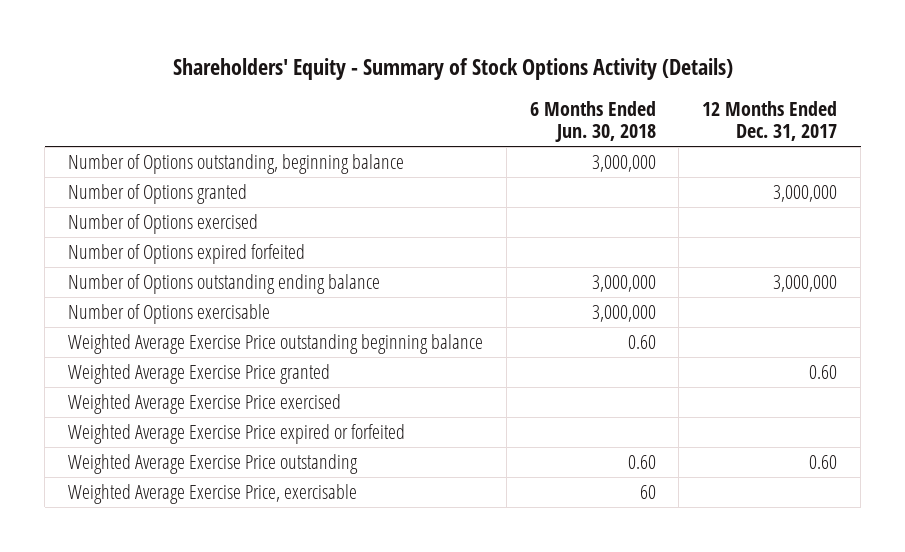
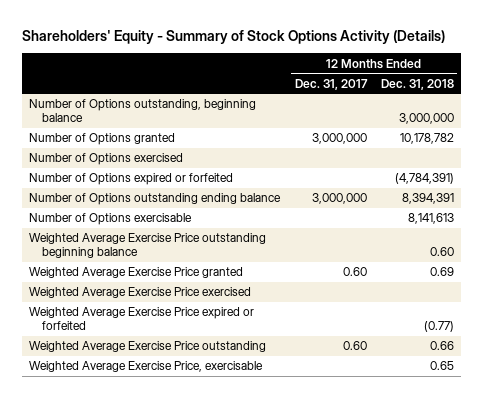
[529,100,656,143] 6 Months Ended Jun. 30, 2018 -> none
none -> [380,78,454,90] Dec. 31, 2018
[67,243,305,264] Number of Options expired forfeited -> [29,173,234,186] Number of Options expired or forfeited

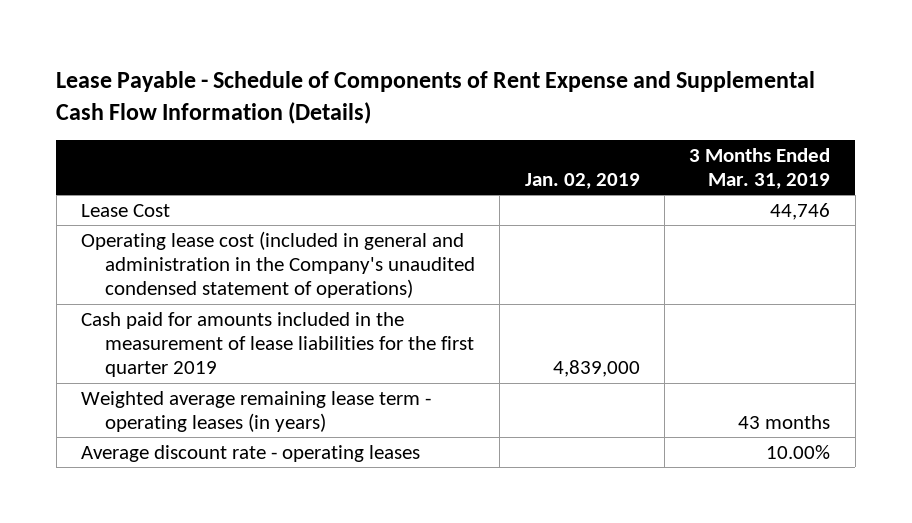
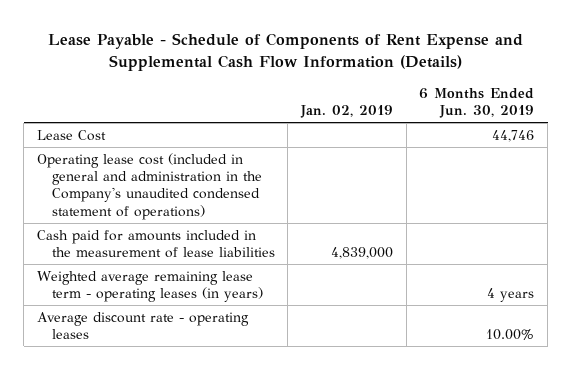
[689,147,831,190] 3 Months Ended Mar. 31, 2019 -> none
none -> [419,88,535,119] 6 Months Ended Jun. 30, 2019
[81,311,474,378] Cash paid for amounts included in the measurement of lease liabilities for the first quarter 2019 -> [36,229,275,259] Cash paid for amounts included in the measurement of lease liabilities

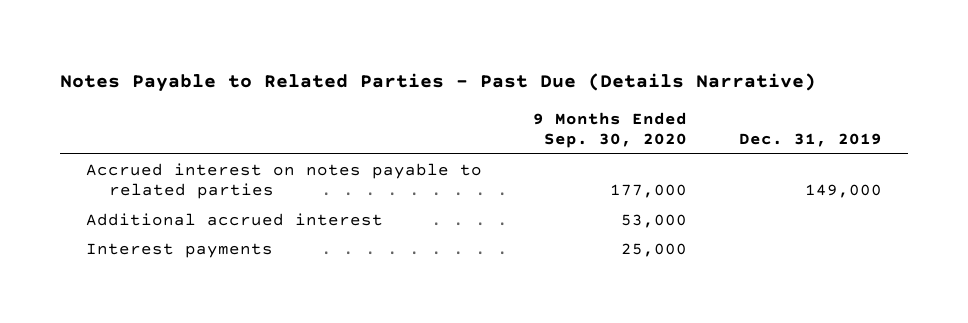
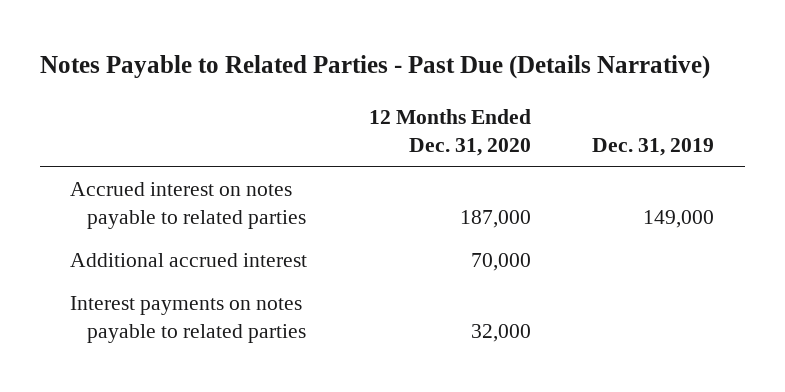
[533,111,688,149] 9 Months Ended Sep. 30, 2020 -> none
none -> [368,108,531,156] 12 Months Ended Dec. 31, 2020
[85,242,273,258] Interest payments -> [70,295,307,343] Interest payments on notes payable to related parties

